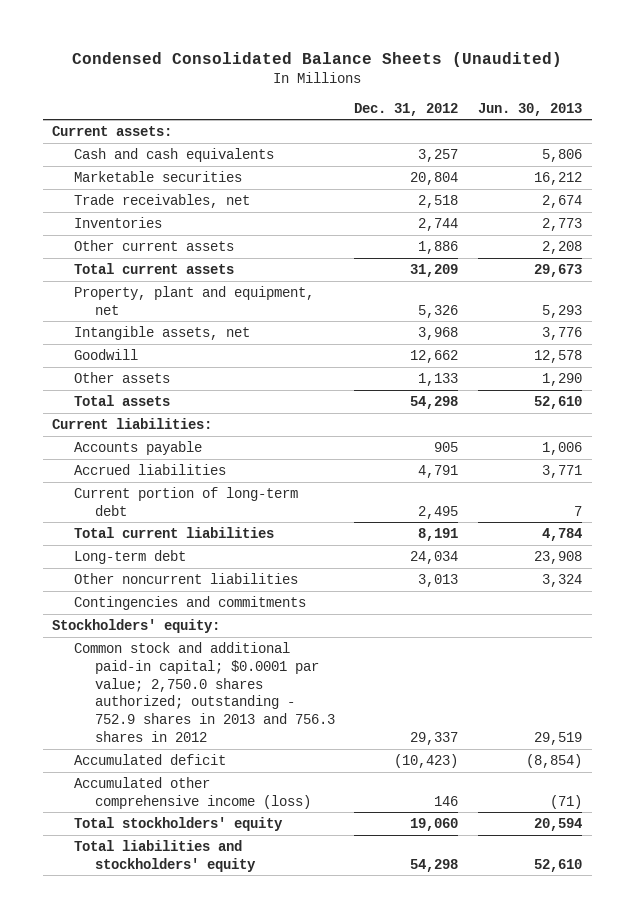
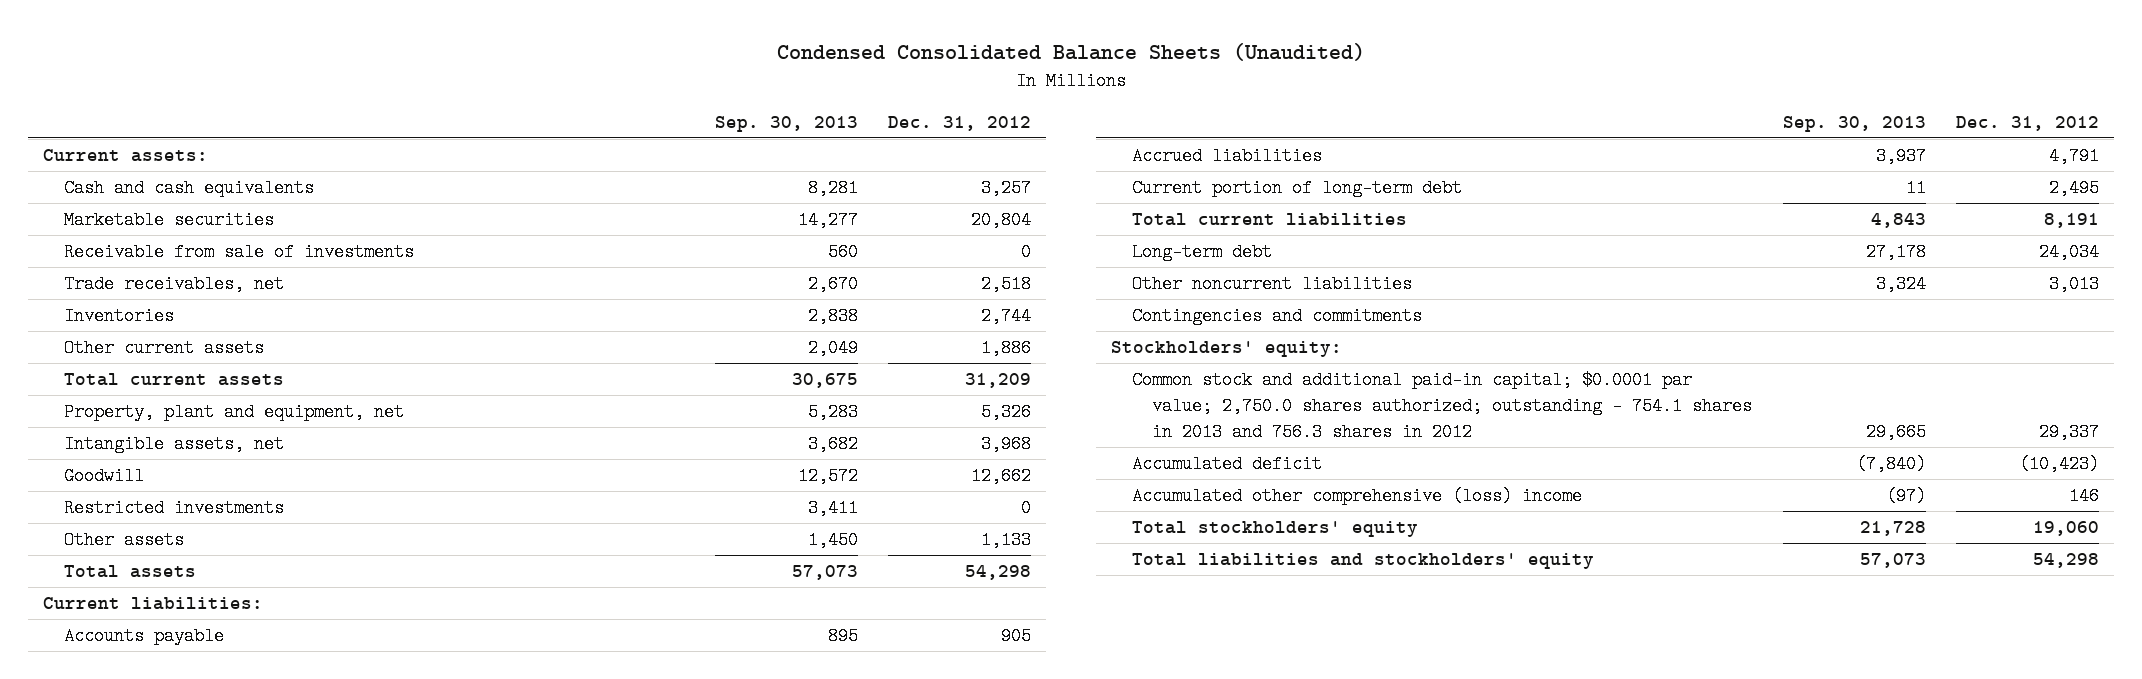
[477,102,582,116] Jun. 30, 2013 -> none
none -> [714,115,858,132] Sep. 30, 2013
none -> [63,243,414,262] Receivable from sale of investments
none -> [63,499,284,518] Restricted investments
[73,641,335,742] Common stock and additional paid-in capital; $0.0001 par value; 2,750.0 shares authorized; outstanding - 752.9 shares in 2013 and 756.3 shares in 2012 -> [1131,371,1753,442] Common stock and additional paid-in capital; $0.0001 par value; 2,750.0 shares authorized; outstanding - 754.1 shares in 2013 and 756.3 shares in 2012
[73,776,311,809] Accumulated other comprehensive income (loss) -> [1131,487,1582,506] Accumulated other comprehensive (loss) income

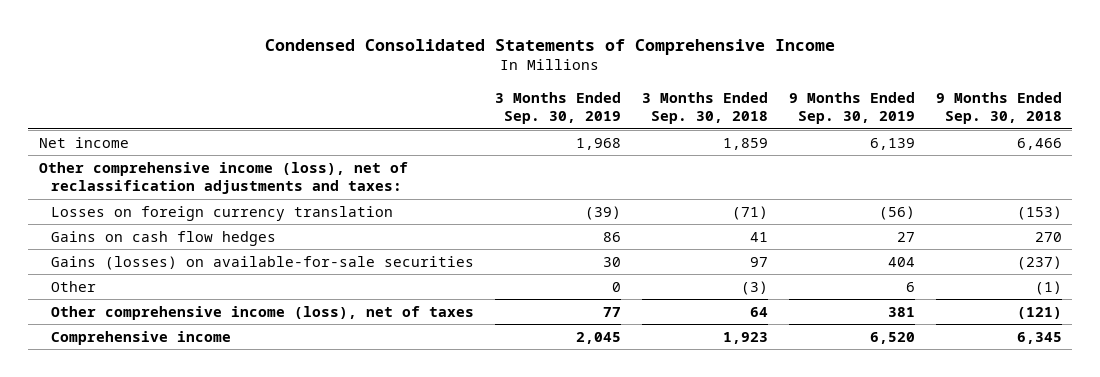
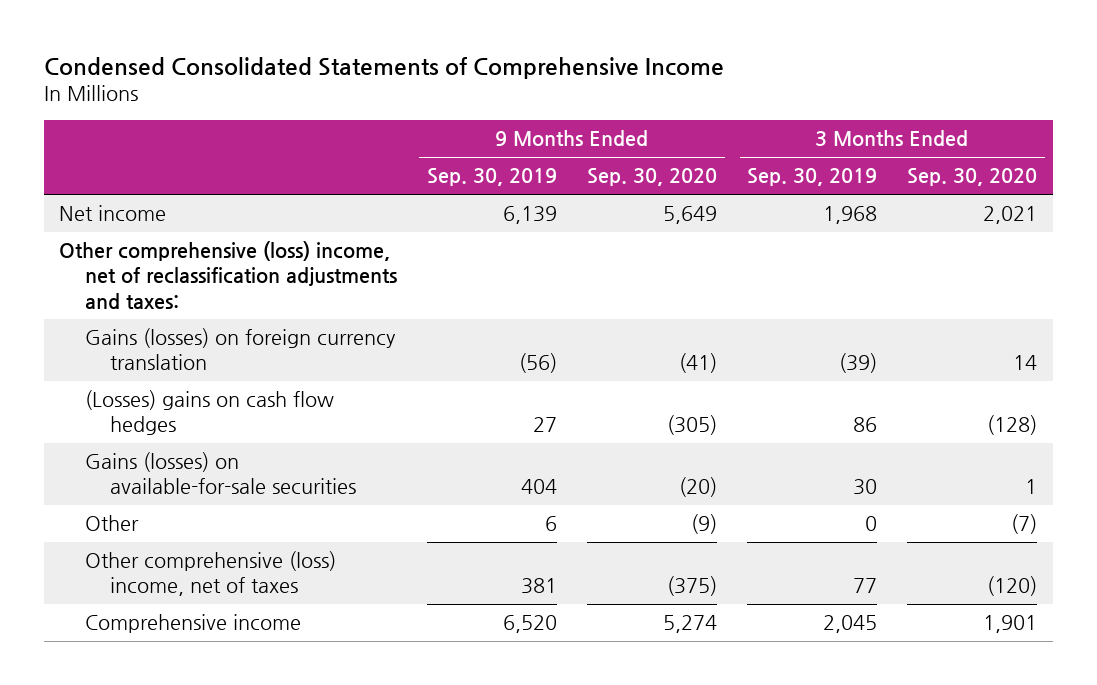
[641,91,768,125] 3 Months Ended Sep. 30, 2018 -> none
[935,91,1062,125] 9 Months Ended Sep. 30, 2018 -> none
none -> [587,168,718,187] Sep. 30, 2020
none -> [907,168,1038,187] Sep. 30, 2020
[38,161,408,195] Other comprehensive income (loss), net of reclassification adjustments and taxes: -> [59,241,397,309] Other comprehensive (loss) income, net of reclassification adjustments and taxes:
[51,205,394,221] Losses on foreign currency translation -> [84,328,396,371] Gains (losses) on foreign currency translation
[51,230,277,246] Gains on cash flow hedges -> [84,390,334,436] (Losses) gains on cash flow hedges
[51,305,475,320] Other comprehensive income (loss), net of taxes -> [84,551,336,597] Other comprehensive (loss) income, net of taxes

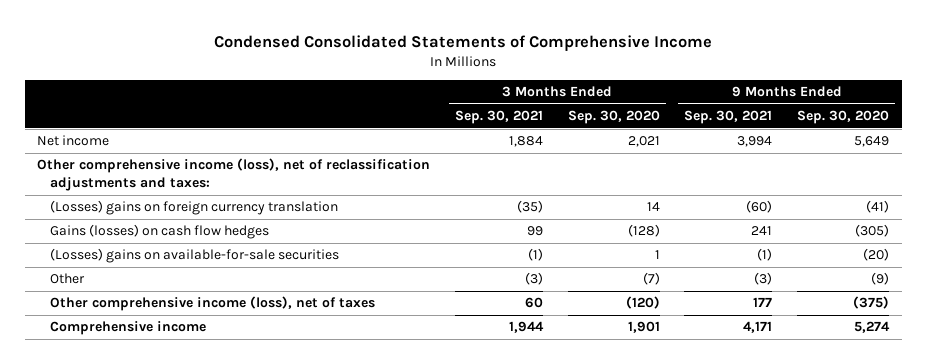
[426,168,557,187] Sep. 30, 2019 -> none
[747,168,878,187] Sep. 30, 2019 -> none
none -> [454,110,543,125] Sep. 30, 2021
none -> [684,110,773,125] Sep. 30, 2021
[59,241,397,309] Other comprehensive (loss) income, net of reclassification adjustments and taxes: -> [37,158,431,192] Other comprehensive income (loss), net of reclassification adjustments and taxes:
[84,328,396,371] Gains (losses) on foreign currency translation -> [49,200,338,216] (Losses) gains on foreign currency translation
[84,390,334,436] (Losses) gains on cash flow hedges -> [49,224,269,240] Gains (losses) on cash flow hedges
[84,452,357,495] Gains (losses) on available-for-sale securities -> [49,248,339,264] (Losses) gains on available-for-sale securities
[84,551,336,597] Other comprehensive (loss) income, net of taxes -> [49,296,375,312] Other comprehensive income (loss), net of taxes

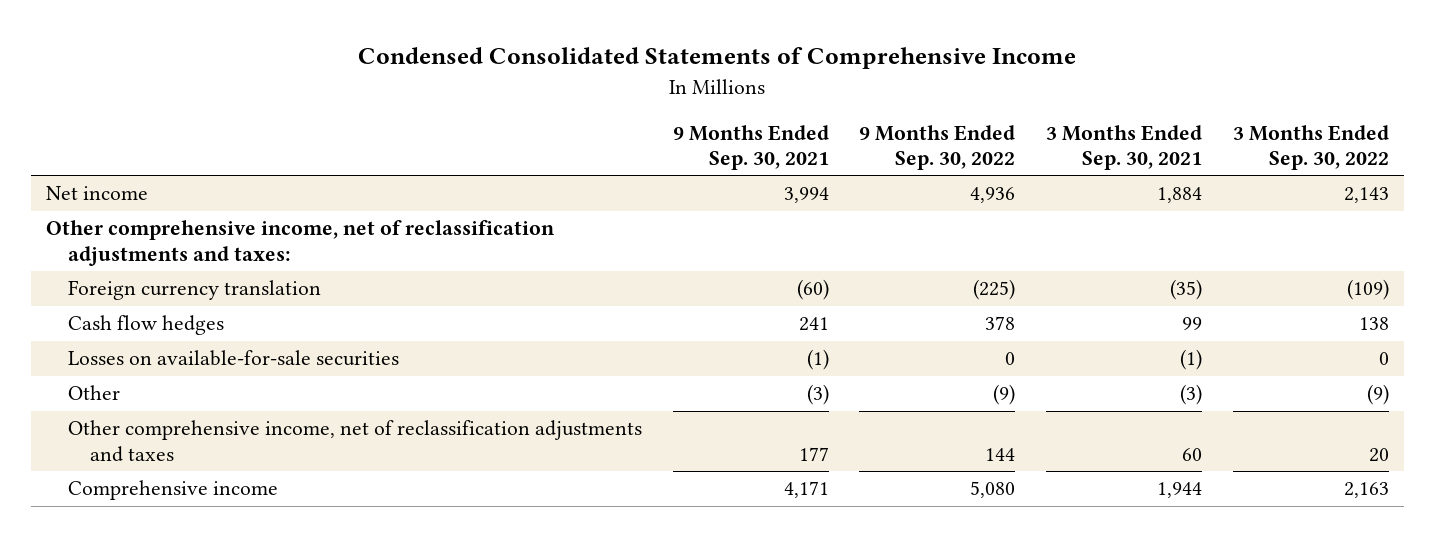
[567,110,660,125] Sep. 30, 2020 -> none
[797,110,890,125] Sep. 30, 2020 -> none
none -> [859,124,1016,171] 9 Months Ended Sep. 30, 2022
none -> [1232,124,1389,171] 3 Months Ended Sep. 30, 2022
[37,158,431,192] Other comprehensive income (loss), net of reclassification adjustments and taxes: -> [46,220,556,266] Other comprehensive income, net of reclassification adjustments and taxes:
[49,200,338,216] (Losses) gains on foreign currency translation -> [68,280,322,301] Foreign currency translation
[49,224,269,240] Gains (losses) on cash flow hedges -> [68,315,225,336] Cash flow hedges
[49,248,339,264] (Losses) gains on available-for-sale securities -> [68,350,400,367] Losses on available-for-sale securities
[49,296,375,312] Other comprehensive income (loss), net of taxes -> [68,420,643,462] Other comprehensive income, net of reclassification adjustments and taxes

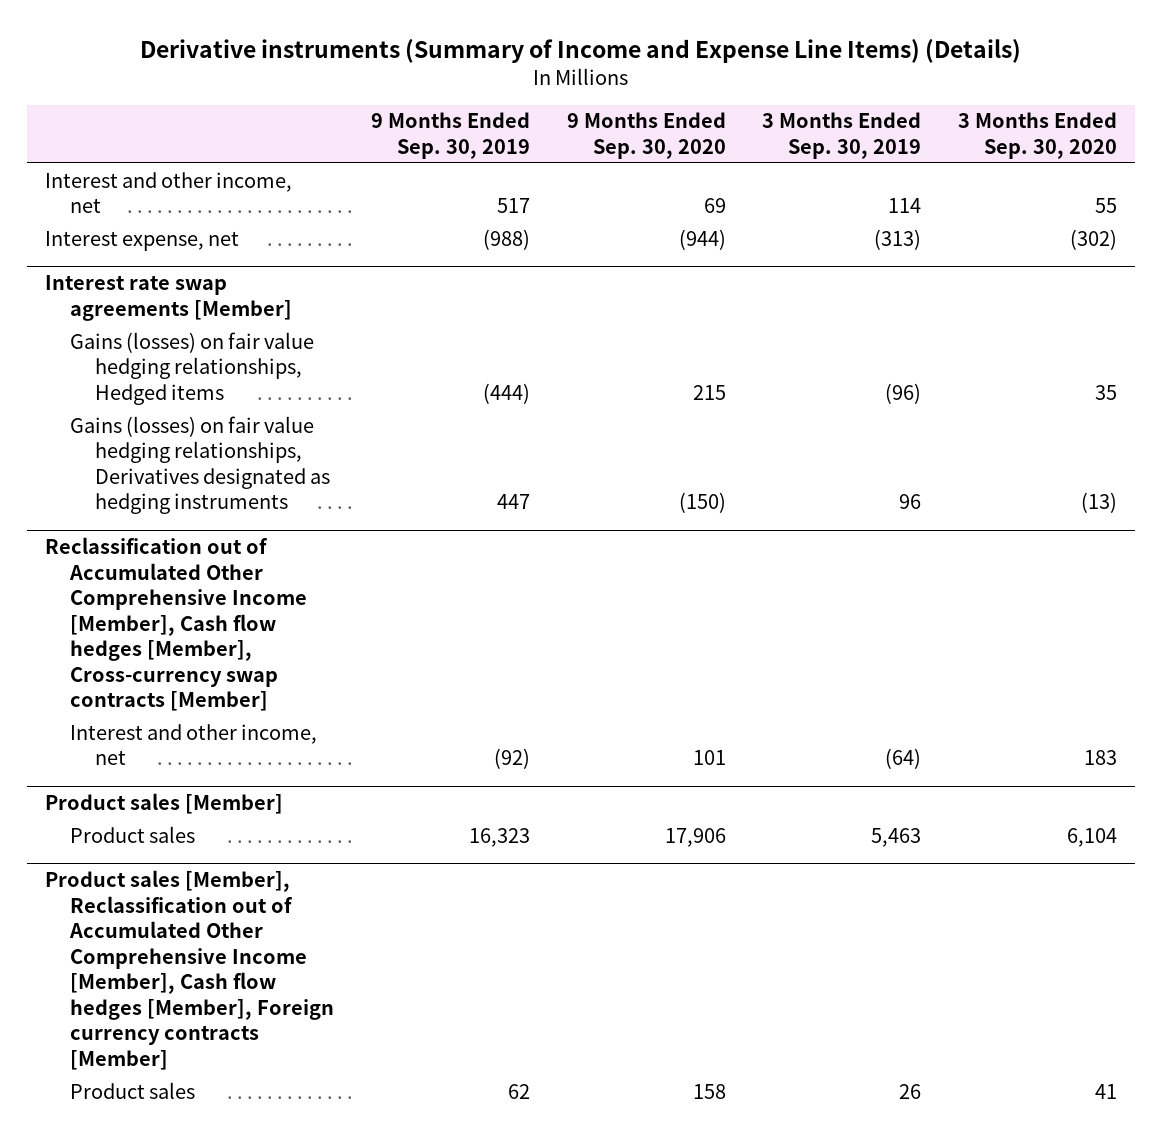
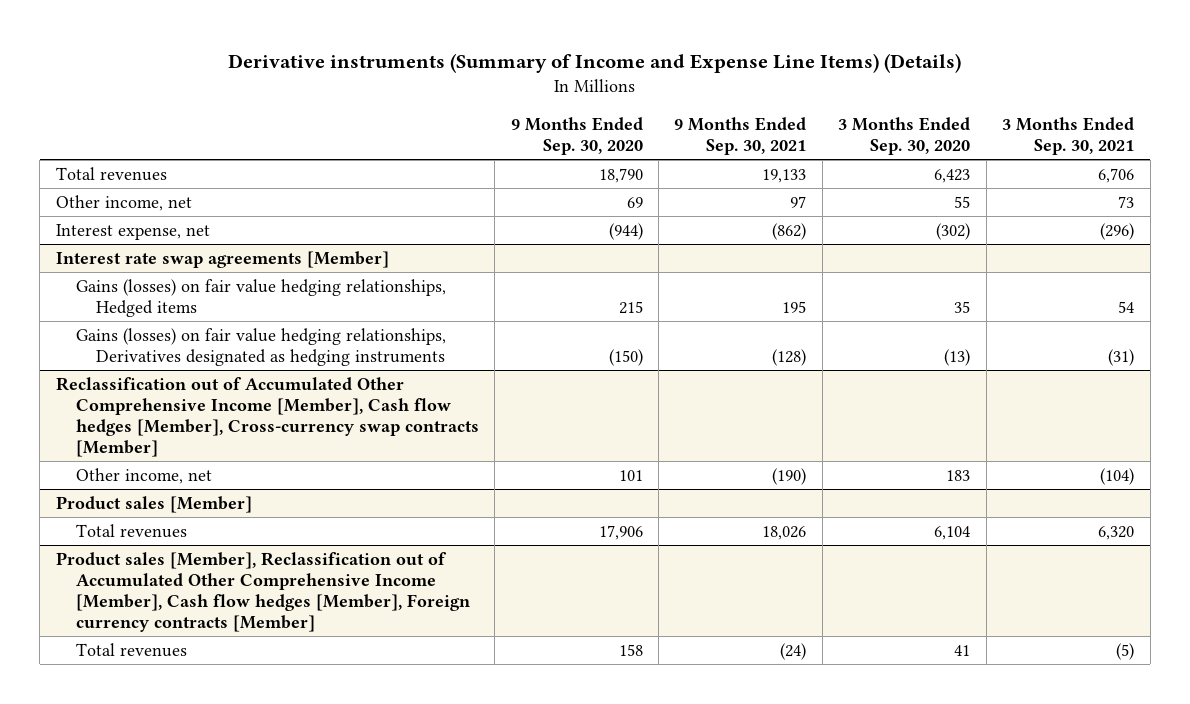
[370,112,530,159] 9 Months Ended Sep. 30, 2019 -> none
[762,112,922,159] 3 Months Ended Sep. 30, 2019 -> none
none -> [674,116,807,155] 9 Months Ended Sep. 30, 2021
none -> [1002,116,1135,155] 3 Months Ended Sep. 30, 2021
none -> [55,166,167,181] Total revenues
[45,171,293,214] Interest and other income, net -> [55,194,192,211] Other income, net
[70,723,318,766] Interest and other income, net -> [75,467,212,484] Other income, net
[70,825,196,843] Product sales -> [75,523,187,538] Total revenues
[70,1081,196,1099] Product sales -> [75,642,187,657] Total revenues

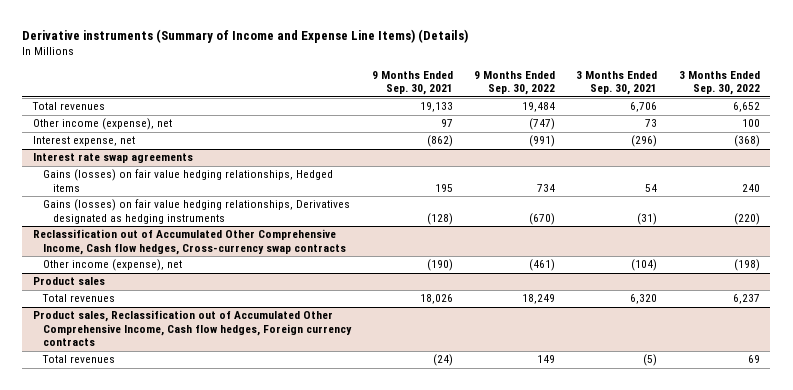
[510,116,643,155] 9 Months Ended Sep. 30, 2020 -> none
[838,116,971,155] 3 Months Ended Sep. 30, 2020 -> none
none -> [474,70,556,96] 9 Months Ended Sep. 30, 2022
none -> [678,70,760,96] 3 Months Ended Sep. 30, 2022
[55,194,192,211] Other income, net -> [32,118,172,131] Other income (expense), net
[55,250,389,268] Interest rate swap agreements [Member] -> [32,153,193,164] Interest rate swap agreements
[55,376,479,458] Reclassification out of Accumulated Other Comprehensive Income [Member], Cash flow hedges [Member], Cross-currency swap contracts [Member] -> [32,229,346,255] Reclassification out of Accumulated Other Comprehensive Income, Cash flow hedges, Cross-currency swap contracts
[75,467,212,484] Other income, net -> [42,259,182,272] Other income (expense), net
[55,495,252,513] Product sales [Member] -> [32,277,105,286] Product sales
[55,551,470,633] Product sales [Member], Reclassification out of Accumulated Other Comprehensive Income [Member], Cash flow hedges [Member], Foreign currency contracts [Member] -> [32,310,352,347] Product sales, Reclassification out of Accumulated Other Comprehensive Income, Cash flow hedges, Foreign currency contracts

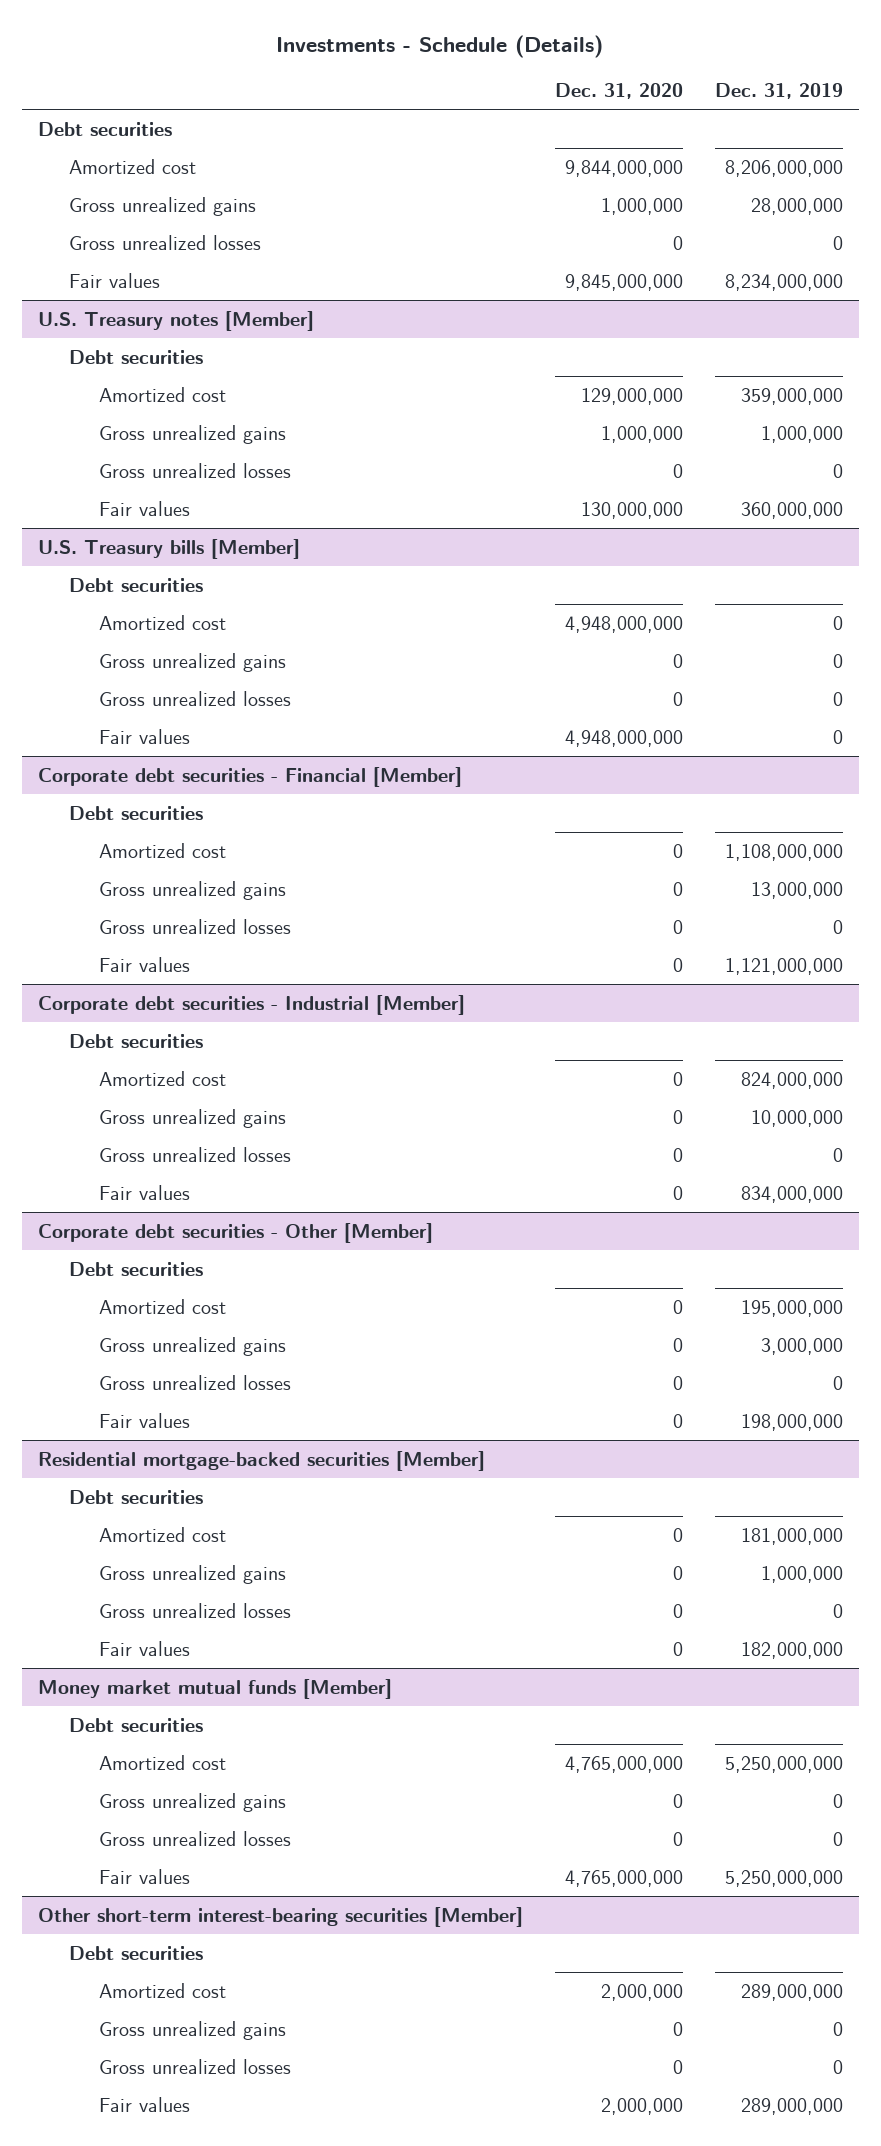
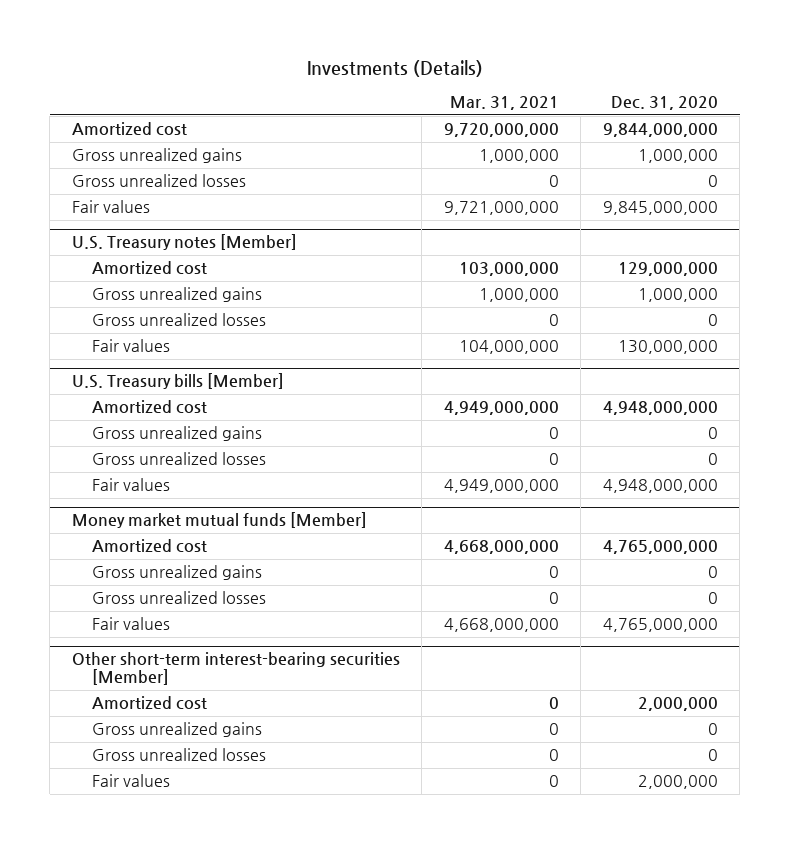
[276,34,604,58] Investments - Schedule (Details) -> [306,59,483,77] Investments (Details)
[715,82,844,99] Dec. 31, 2019 -> none
none -> [449,96,559,111] Mar. 31, 2021
[37,121,172,136] Debt securities -> none
[68,349,203,364] Debt securities -> none
[68,577,203,592] Debt securities -> none
[37,766,462,787] Corporate debt securities - Financial [Member] -> none
[68,805,203,820] Debt securities -> none
[99,842,227,858] Amortized cost -> none
[99,880,287,900] Gross unrealized gains -> none
[99,918,292,934] Gross unrealized losses -> none
[99,956,191,972] Fair values -> none
[37,994,465,1015] Corporate debt securities - Industrial [Member] -> none
[68,1033,203,1048] Debt securities -> none
[99,1070,227,1086] Amortized cost -> none
[99,1108,287,1128] Gross unrealized gains -> none
[99,1146,292,1162] Gross unrealized losses -> none
[99,1184,191,1200] Fair values -> none
[37,1222,433,1243] Corporate debt securities - Other [Member] -> none
[68,1261,203,1276] Debt securities -> none
[99,1298,227,1314] Amortized cost -> none
[99,1336,287,1356] Gross unrealized gains -> none
[99,1374,292,1390] Gross unrealized losses -> none
[99,1412,191,1428] Fair values -> none
[37,1450,485,1471] Residential mortgage-backed securities [Member] -> none
[68,1489,203,1504] Debt securities -> none
[99,1526,227,1542] Amortized cost -> none
[99,1564,287,1584] Gross unrealized gains -> none
[99,1602,292,1618] Gross unrealized losses -> none
[99,1640,191,1656] Fair values -> none
[68,1717,203,1732] Debt securities -> none
[68,1945,203,1960] Debt securities -> none

